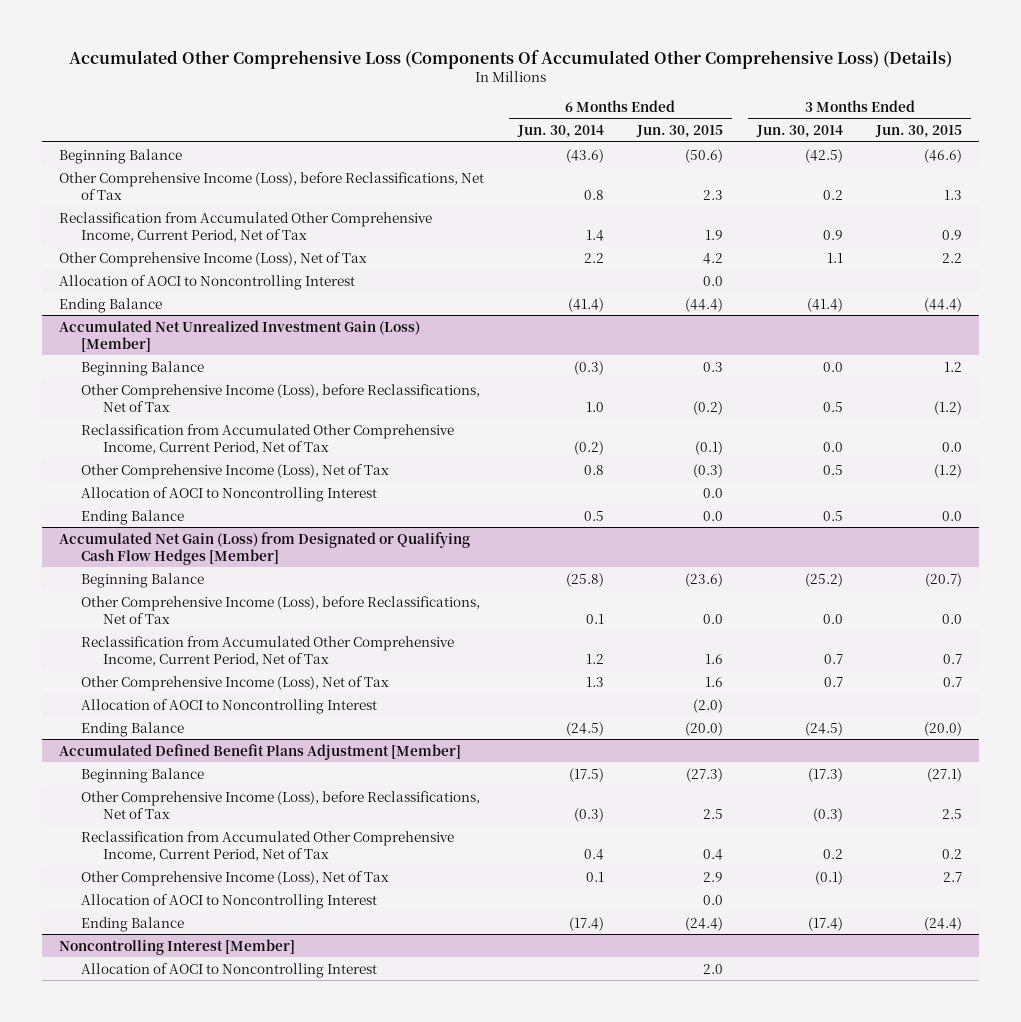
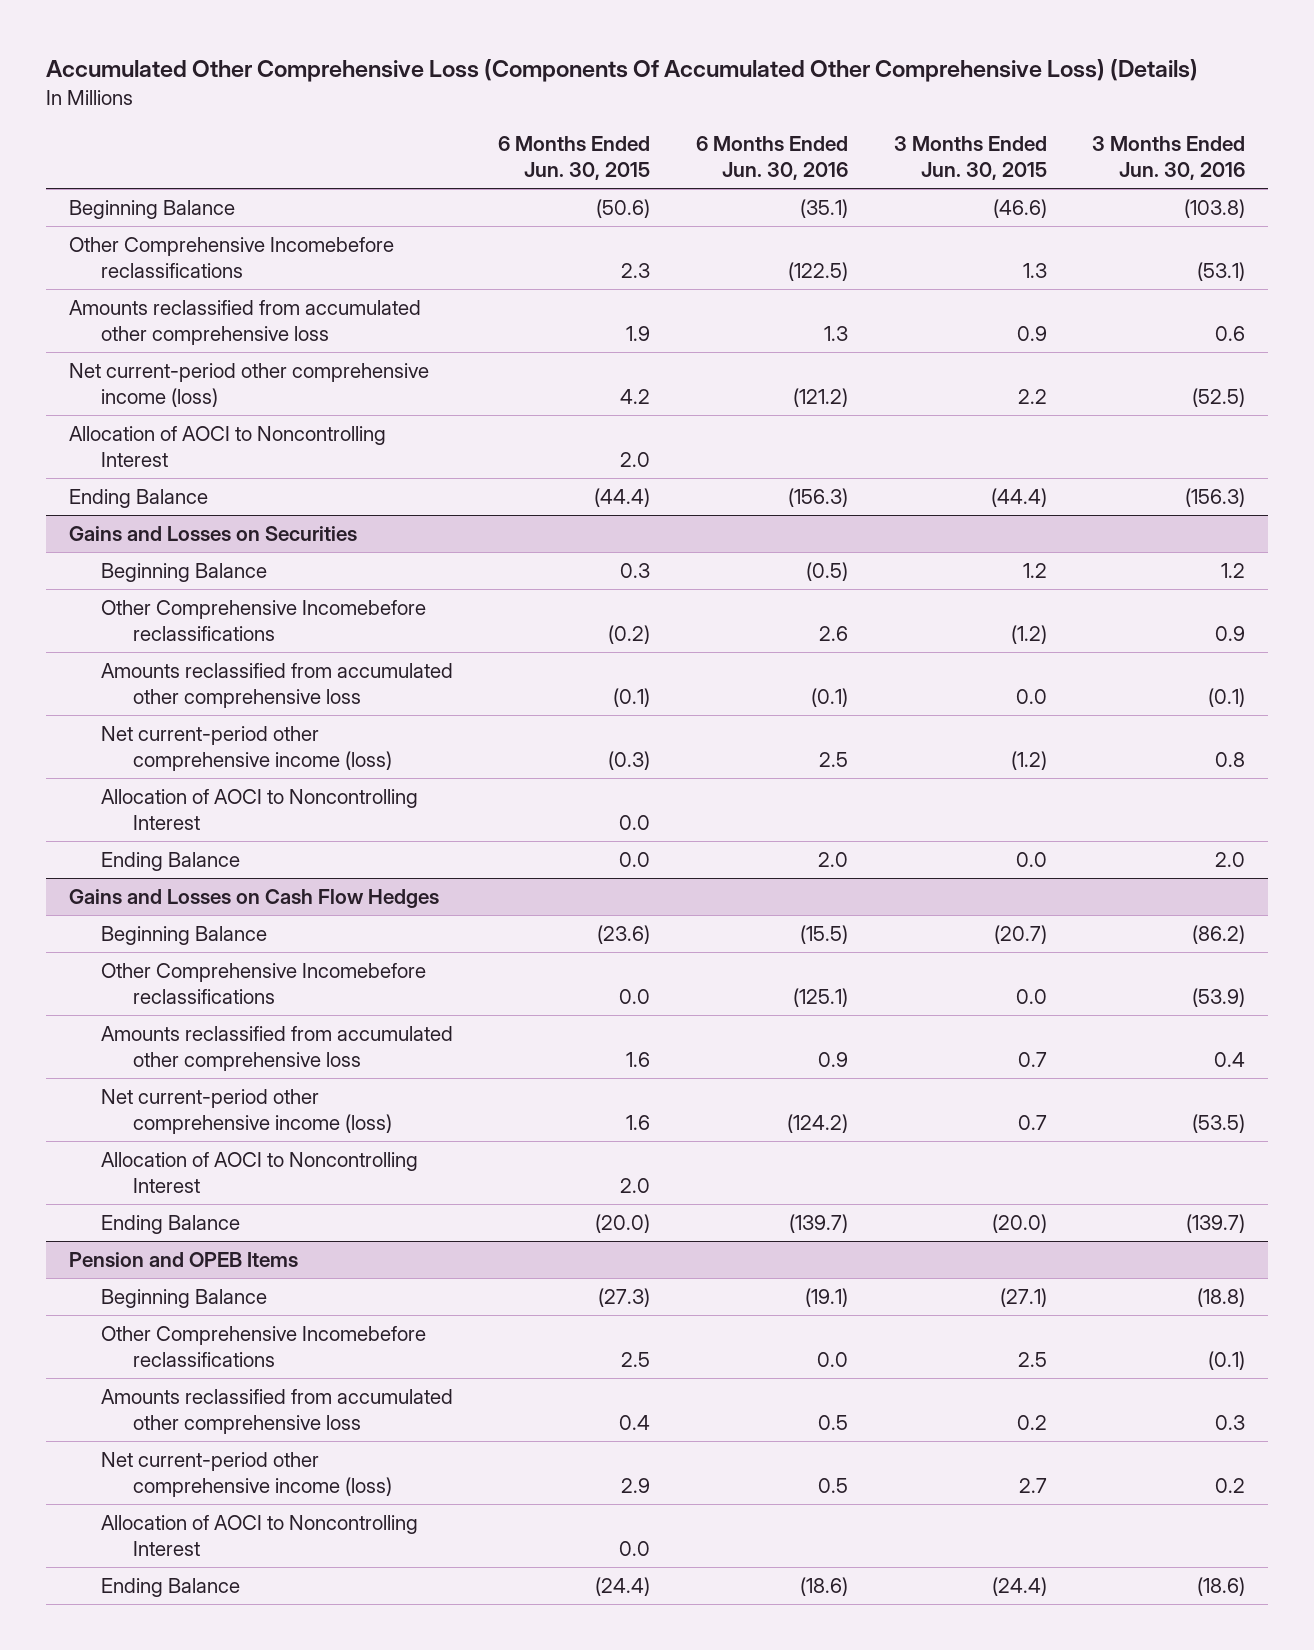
[516,125,604,139] Jun. 30, 2014 -> none
[755,125,843,139] Jun. 30, 2014 -> none
none -> [696,136,849,181] 6 Months Ended Jun. 30, 2016
none -> [1092,136,1246,181] 3 Months Ended Jun. 30, 2016
[59,171,485,200] Other Comprehensive Income (Loss), before Reclassifications, Net of Tax -> [68,237,394,278] Other Comprehensive Incomebefore reclassifications
[59,211,433,242] Reclassification from Accumulated Other Comprehensive Income, Current Period, Net of Tax -> [68,300,421,345] Amounts reclassified from accumulated other comprehensive loss
[59,251,368,267] Other Comprehensive Income (Loss), Net of Tax -> [68,363,429,407] Net current-period other comprehensive income (loss)
[703,275,724,286] 0.0 -> [620,451,651,467] 2.0
[59,319,421,352] Accumulated Net Unrealized Investment Gain (Loss) [Member] -> [68,526,357,542] Gains and Losses on Securities
[80,383,480,412] Other Comprehensive Income (Loss), before Reclassifications, Net of Tax -> [100,600,426,641] Other Comprehensive Incomebefore reclassifications
[80,423,454,454] Reclassification from Accumulated Other Comprehensive Income, Current Period, Net of Tax -> [100,663,453,708] Amounts reclassified from accumulated other comprehensive loss
[80,463,389,479] Other Comprehensive Income (Loss), Net of Tax -> [100,726,392,771] Net current-period other comprehensive income (loss)
[59,531,471,565] Accumulated Net Gain (Loss) from Designated or Qualifying Cash Flow Hedges [Member] -> [68,889,439,909] Gains and Losses on Cash Flow Hedges
[80,595,480,624] Other Comprehensive Income (Loss), before Reclassifications, Net of Tax -> [100,963,426,1004] Other Comprehensive Incomebefore reclassifications
[80,635,454,666] Reclassification from Accumulated Other Comprehensive Income, Current Period, Net of Tax -> [100,1026,453,1071] Amounts reclassified from accumulated other comprehensive loss
[80,675,389,691] Other Comprehensive Income (Loss), Net of Tax -> [100,1089,392,1134] Net current-period other comprehensive income (loss)
[693,698,724,713] (2.0) -> [620,1177,651,1193] 2.0
[59,743,462,760] Accumulated Defined Benefit Plans Adjustment [Member] -> [68,1252,298,1268] Pension and OPEB Items
[80,790,480,819] Other Comprehensive Income (Loss), before Reclassifications, Net of Tax -> [100,1326,426,1367] Other Comprehensive Incomebefore reclassifications
[80,830,454,861] Reclassification from Accumulated Other Comprehensive Income, Current Period, Net of Tax -> [100,1389,453,1434] Amounts reclassified from accumulated other comprehensive loss
[80,870,389,886] Other Comprehensive Income (Loss), Net of Tax -> [100,1452,392,1497] Net current-period other comprehensive income (loss)
[59,938,296,955] Noncontrolling Interest [Member] -> none
[80,962,377,978] Allocation of AOCI to Noncontrolling Interest -> none

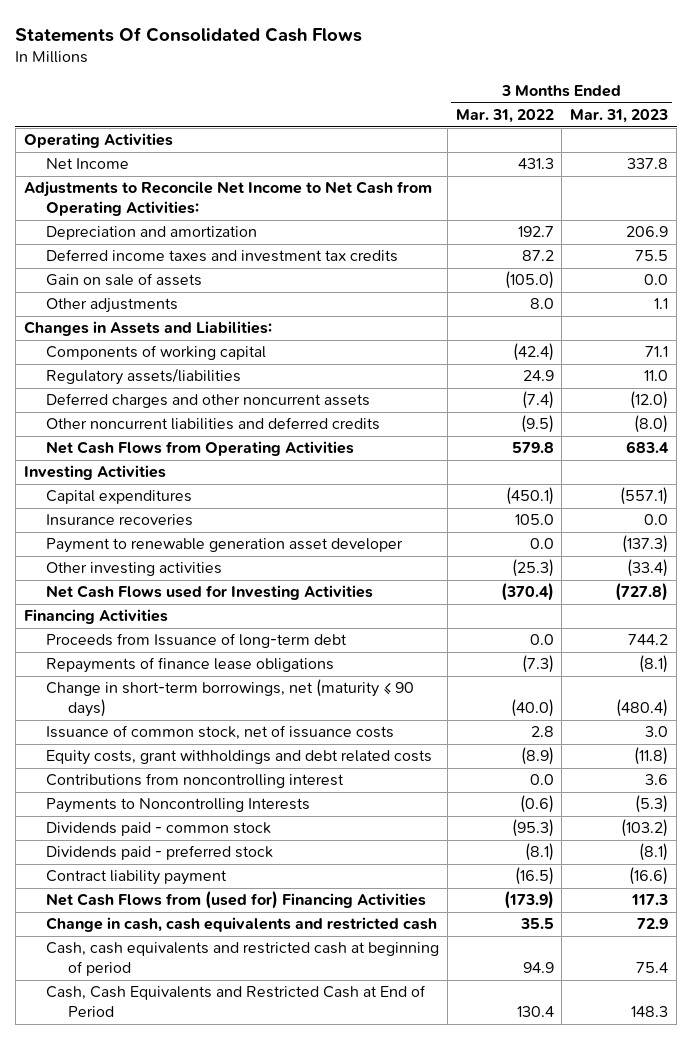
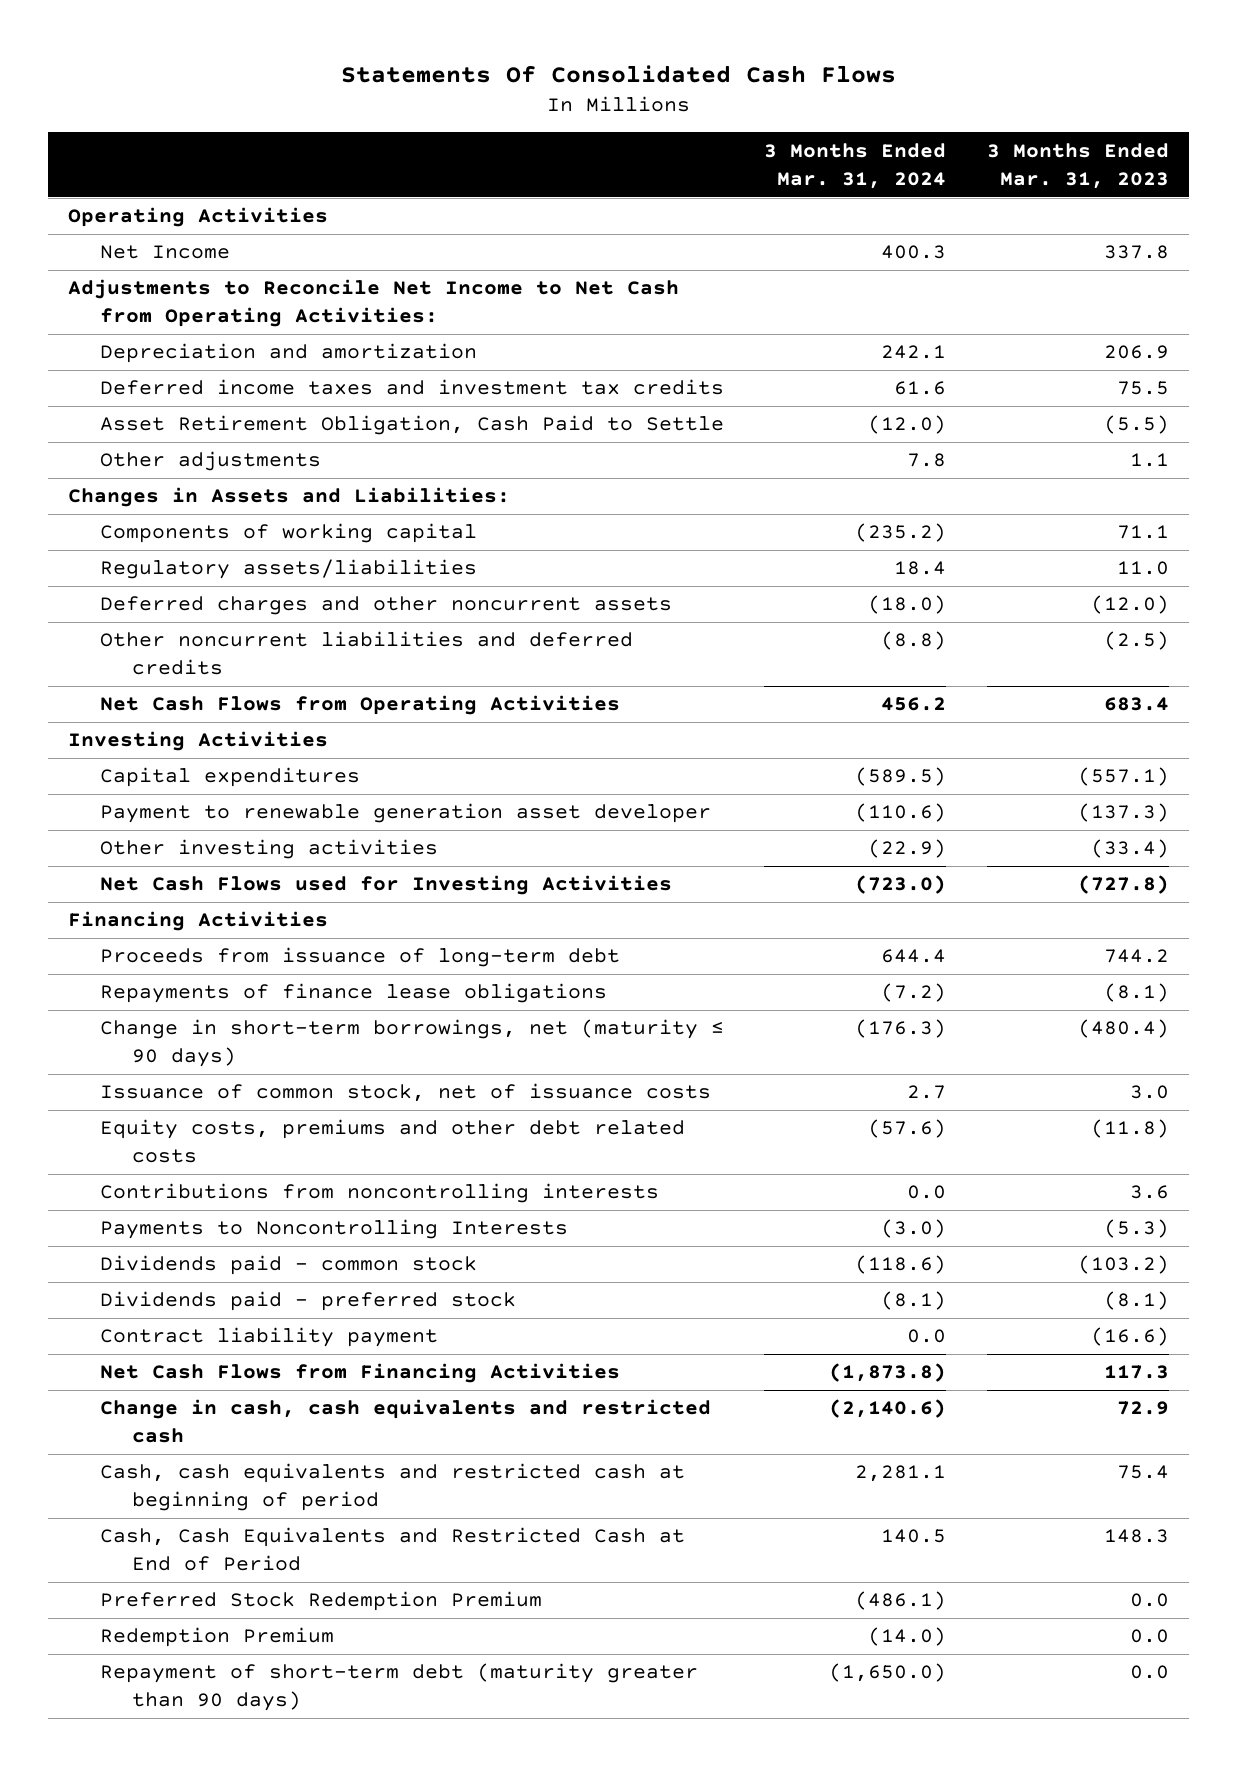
[455,109,554,124] Mar. 31, 2022 -> none
none -> [764,142,947,189] 3 Months Ended Mar. 31, 2024
[45,273,202,287] Gain on sale of assets -> none
none -> [100,415,725,436] Asset Retirement Obligation, Cash Paid to Settle
[634,415,669,434] (8.0) -> [1103,631,1169,651] (2.5)
[45,514,193,527] Insurance recoveries -> none
[45,633,347,649] Proceeds from Issuance of long-term debt -> [100,947,621,968] Proceeds from issuance of long-term debt
[45,750,432,766] Equity costs, grant withholdings and debt related costs -> [100,1119,686,1164] Equity costs, premiums and other debt related costs
[45,773,344,789] Contributions from noncontrolling interest -> [100,1183,660,1204] Contributions from noncontrolling interests
[45,891,426,910] Net Cash Flows from (used for) Financing Activities -> [100,1363,621,1384] Net Cash Flows from Financing Activities
none -> [100,1591,543,1612] Preferred Stock Redemption Premium
none -> [100,1627,335,1648] Redemption Premium
none -> [100,1663,699,1712] Repayment of short-term debt (maturity greater than 90 days)

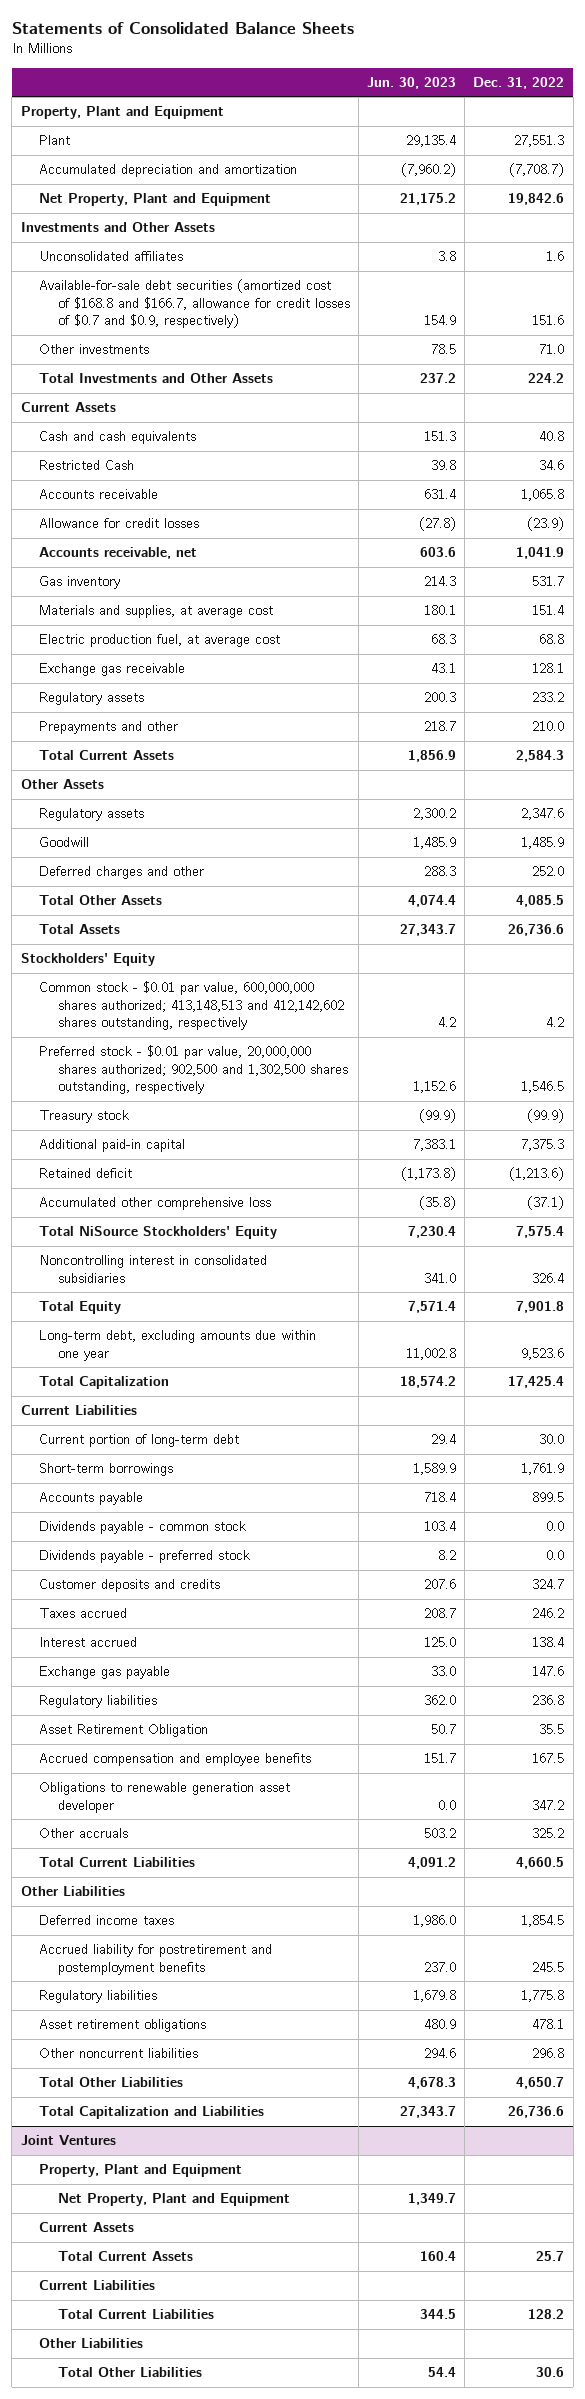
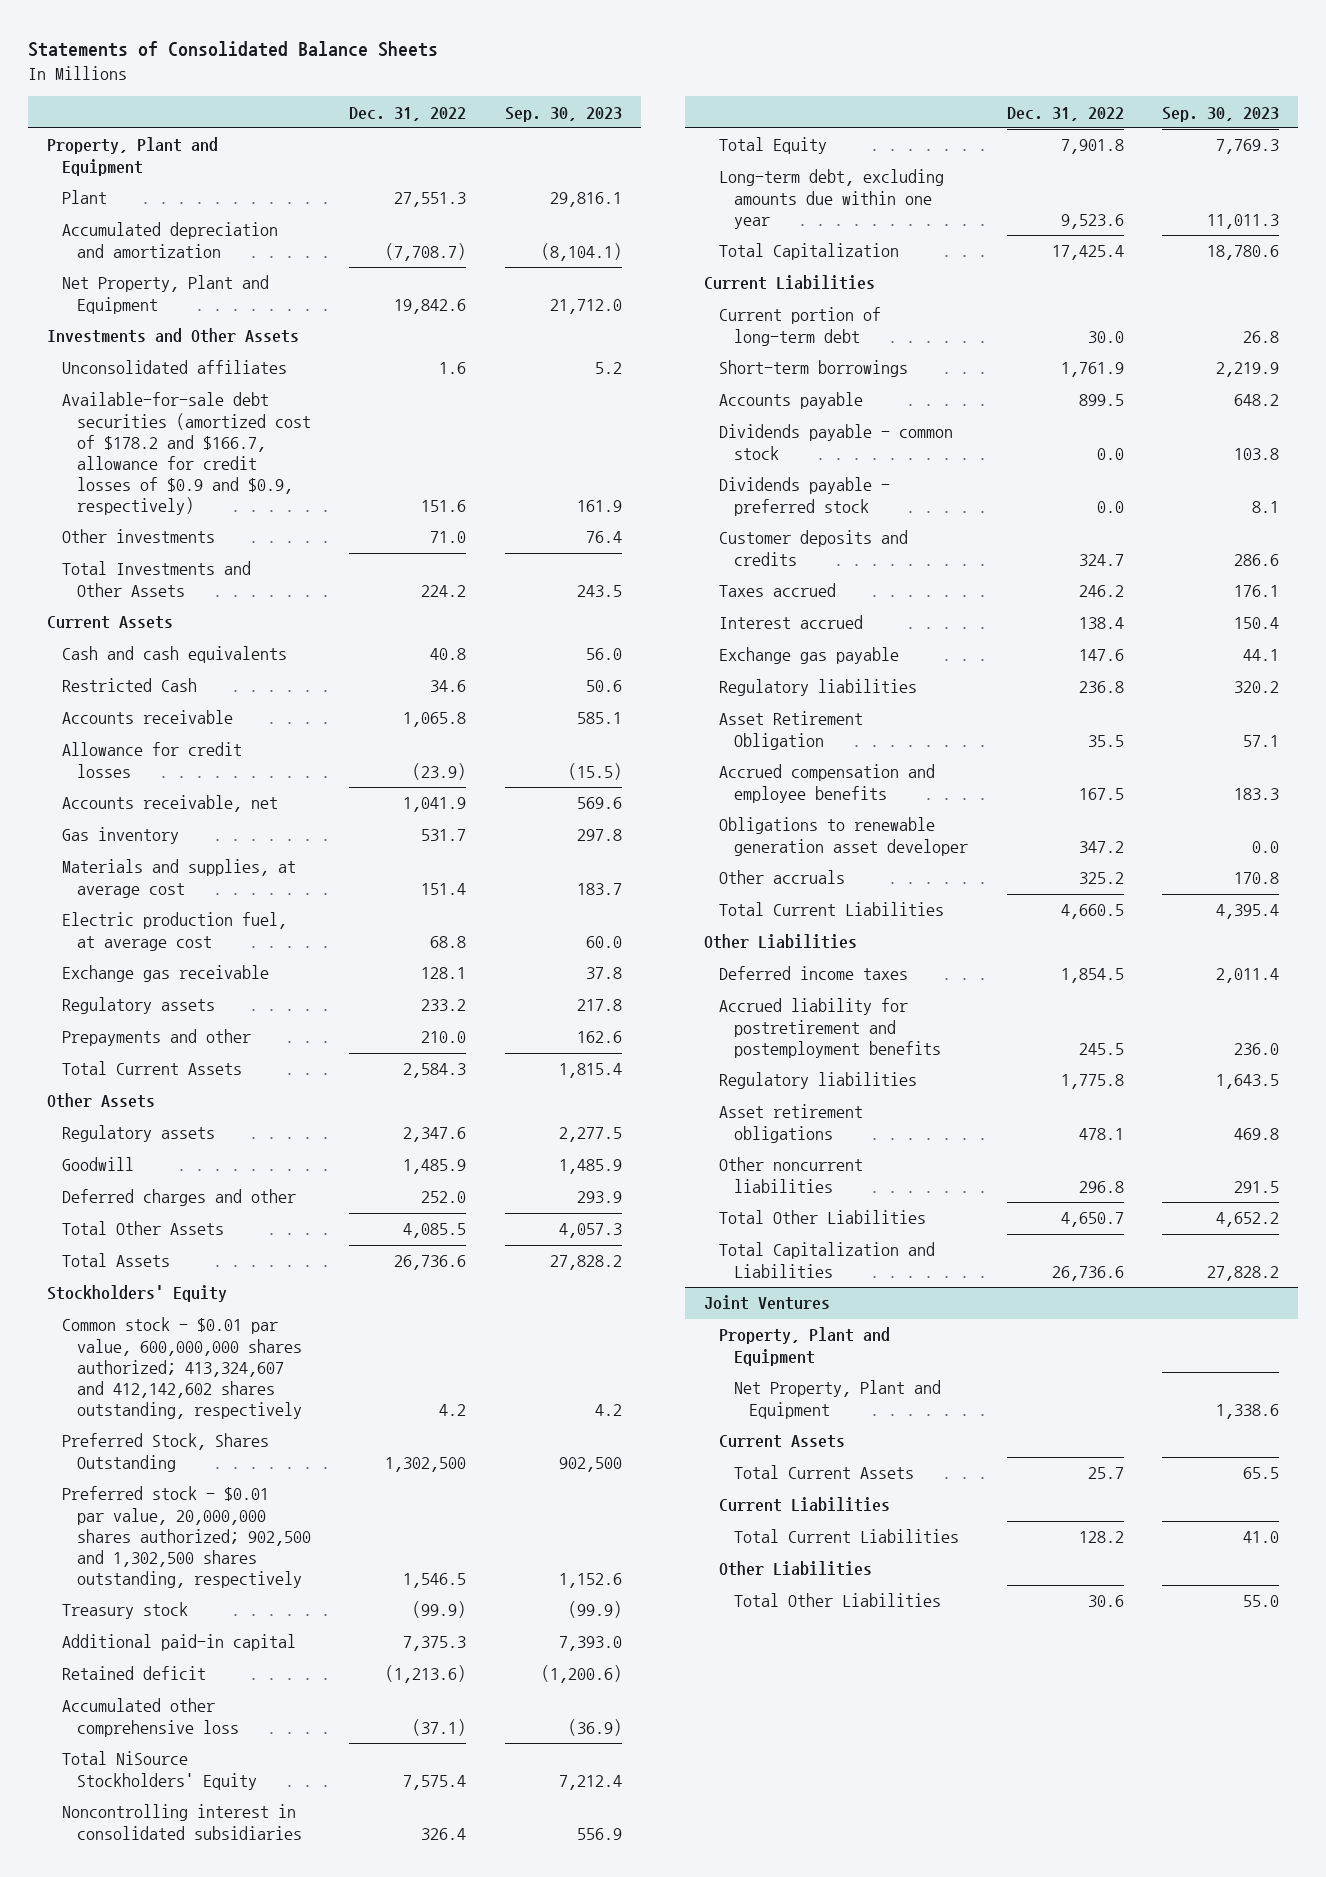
[367,76,457,89] Jun. 30, 2023 -> none
none -> [504,106,622,122] Sep. 30, 2023
[39,279,351,329] Available-for-sale debt securities (amortized cost of $168.8 and $166.7, allowance for credit losses of $0.7 and $0.9, respectively) -> [61,392,311,516] Available-for-sale debt securities (amortized cost of $178.2 and $166.7, allowance for credit losses of $0.9 and $0.9, respectively)
[39,981,345,1031] Common stock - $0.01 par value, 600,000,000 shares authorized; 413,148,513 and 412,142,602 shares outstanding, respectively -> [61,1317,302,1420] Common stock - $0.01 par value, 600,000,000 shares authorized; 413,324,607 and 412,142,602 shares outstanding, respectively
none -> [61,1433,269,1472] Preferred Stock, Shares Outstanding

